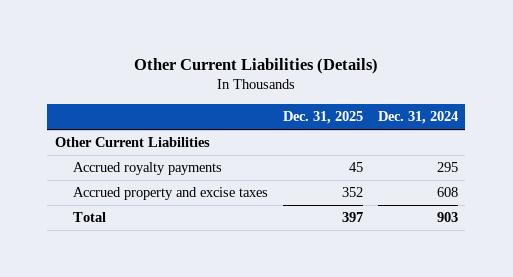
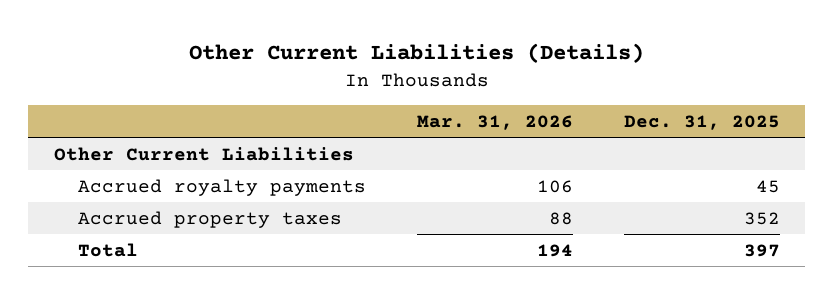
[377,111,458,125] Dec. 31, 2024 -> none
none -> [416,115,573,131] Mar. 31, 2026
[72,187,268,201] Accrued property and excise taxes -> [77,210,342,228] Accrued property taxes

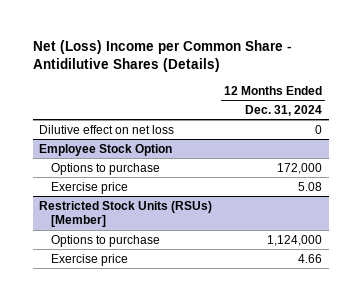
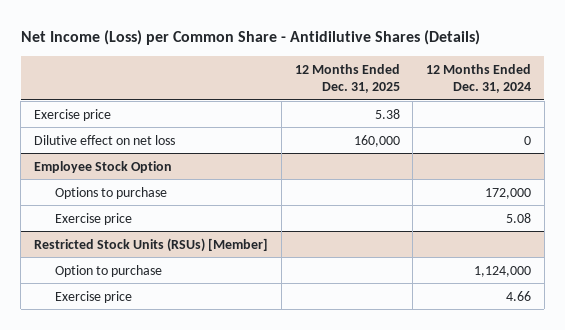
[32,40,292,73] Net (Loss) Income per Common Share - Antidilutive Shares (Details) -> [20,30,480,46] Net Income (Loss) per Common Share - Antidilutive Shares (Details)
none -> [294,63,400,94] 12 Months Ended Dec. 31, 2025
none -> [33,108,111,121] Exercise price
[51,234,161,247] Options to purchase -> [54,264,162,277] Option to purchase

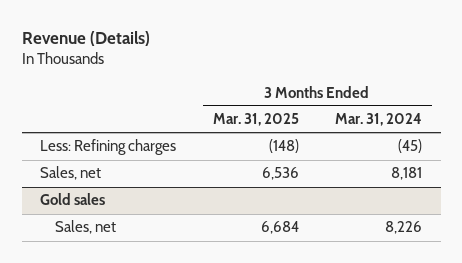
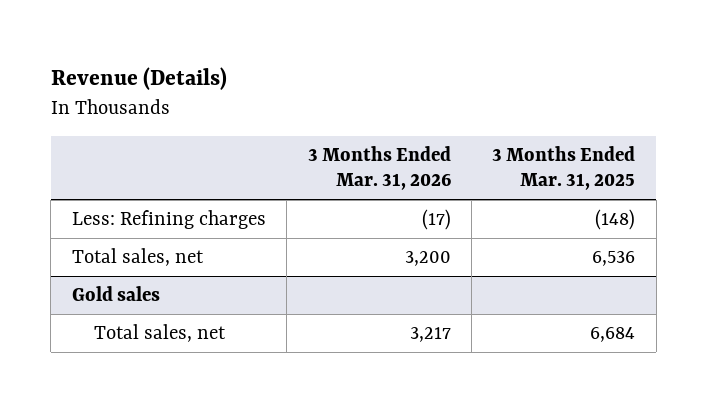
[335,113,423,127] Mar. 31, 2024 -> none
none -> [307,146,451,191] 3 Months Ended Mar. 31, 2026
[39,166,101,181] Sales, net -> [71,248,204,267] Total sales, net
[55,220,117,235] Sales, net -> [94,324,227,343] Total sales, net

